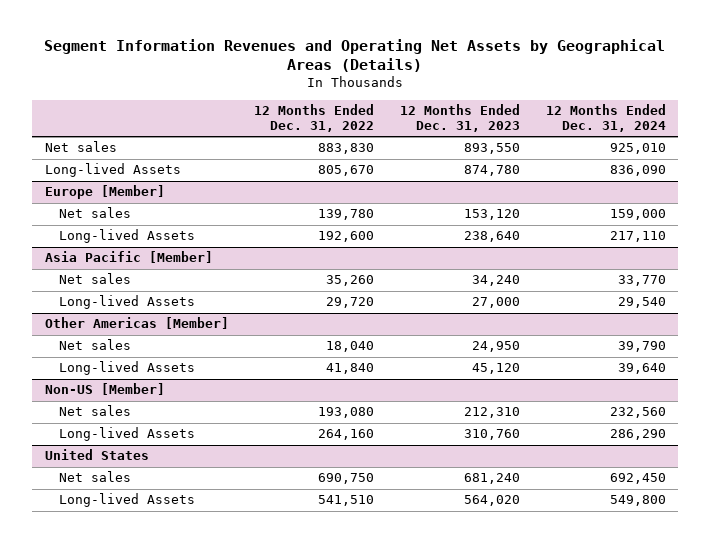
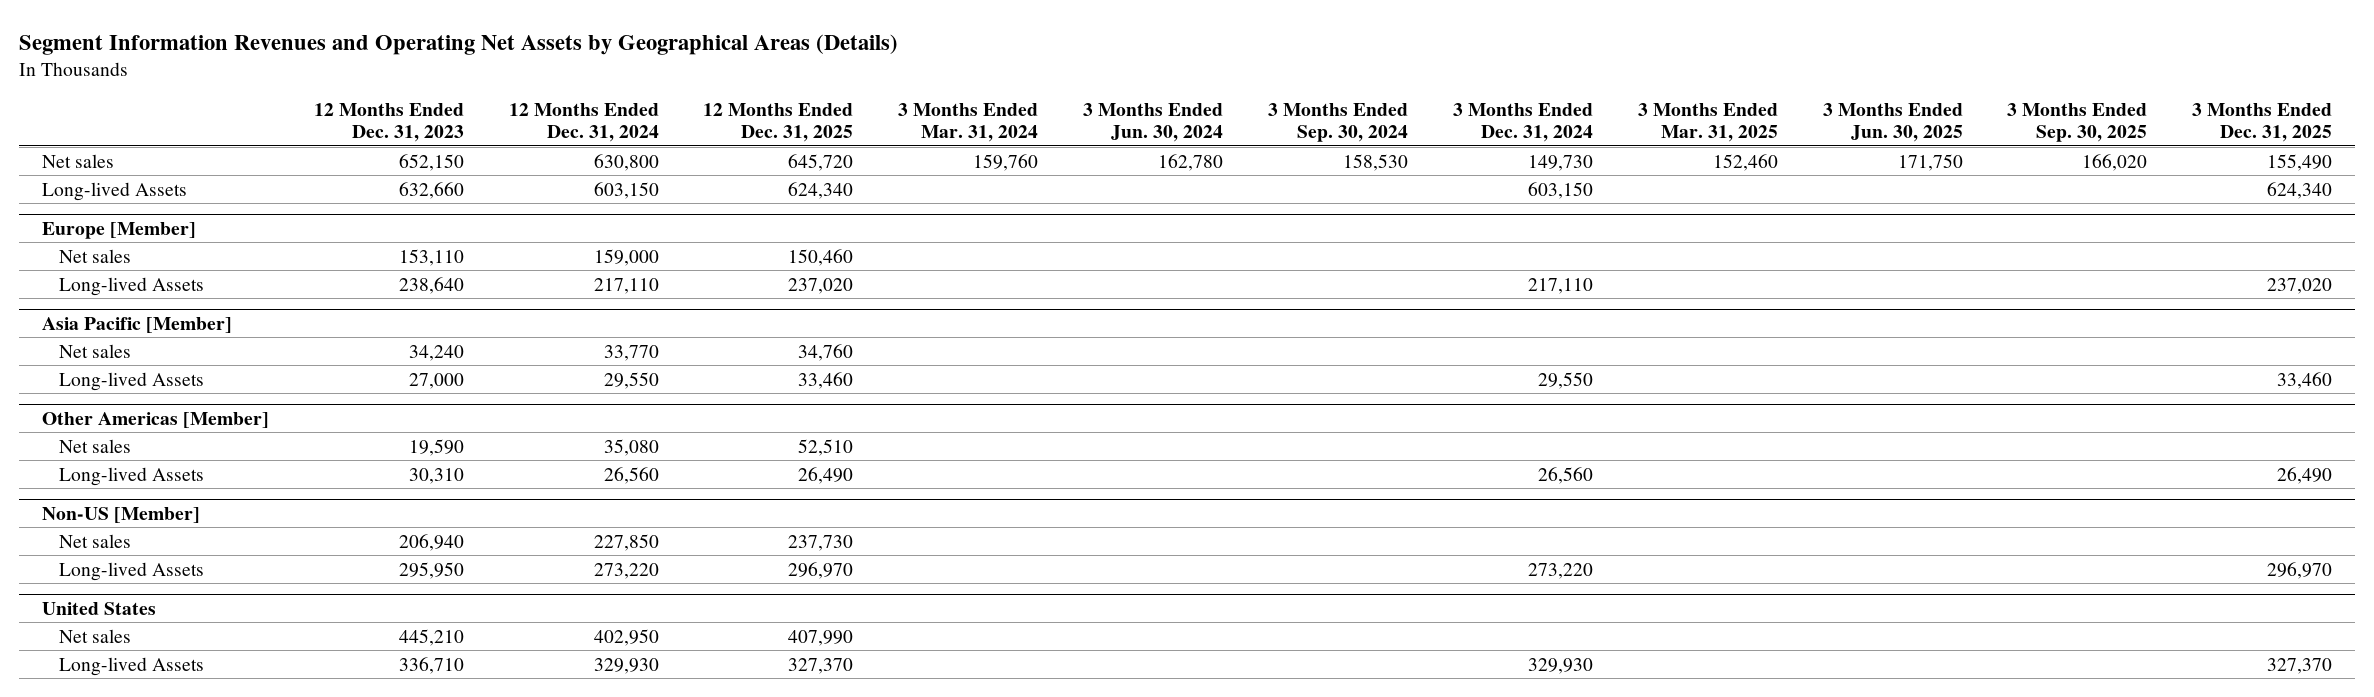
[254,104,375,133] 12 Months Ended Dec. 31, 2022 -> none
none -> [703,102,854,143] 12 Months Ended Dec. 31, 2025
none -> [898,102,1039,143] 3 Months Ended Mar. 31, 2024
none -> [1083,102,1224,143] 3 Months Ended Jun. 30, 2024
none -> [1268,102,1409,143] 3 Months Ended Sep. 30, 2024
none -> [1452,102,1593,143] 3 Months Ended Dec. 31, 2024
none -> [1637,102,1778,143] 3 Months Ended Mar. 31, 2025
none -> [1822,102,1963,143] 3 Months Ended Jun. 30, 2025
none -> [2007,102,2148,143] 3 Months Ended Sep. 30, 2025
none -> [2192,102,2333,143] 3 Months Ended Dec. 31, 2025
[463,143,520,155] 893,550 -> [398,153,464,171] 652,150
[609,143,666,155] 925,010 -> [593,153,659,171] 630,800
[463,165,520,177] 874,780 -> [398,181,464,199] 632,660
[609,165,666,177] 836,090 -> [593,181,659,199] 603,150
[463,209,520,221] 153,120 -> [398,248,464,266] 153,110
[617,297,666,309] 29,540 -> [603,371,659,389] 29,550
[471,341,520,353] 24,950 -> [408,438,464,456] 19,590
[617,341,666,353] 39,790 -> [603,438,659,456] 35,080
[471,363,520,375] 45,120 -> [408,467,464,484] 30,310
[617,363,666,375] 39,640 -> [603,466,659,484] 26,560
[463,407,520,419] 212,310 -> [398,533,464,551] 206,940
[609,407,666,419] 232,560 -> [593,533,659,551] 227,850
[463,429,520,441] 310,760 -> [398,561,464,579] 295,950
[609,429,666,441] 286,290 -> [593,562,659,579] 273,220
[463,473,520,485] 681,240 -> [398,628,464,646] 445,210
[609,473,666,485] 692,450 -> [593,628,659,646] 402,950
[463,495,520,507] 564,020 -> [398,656,464,674] 336,710
[609,495,666,507] 549,800 -> [593,657,659,674] 329,930

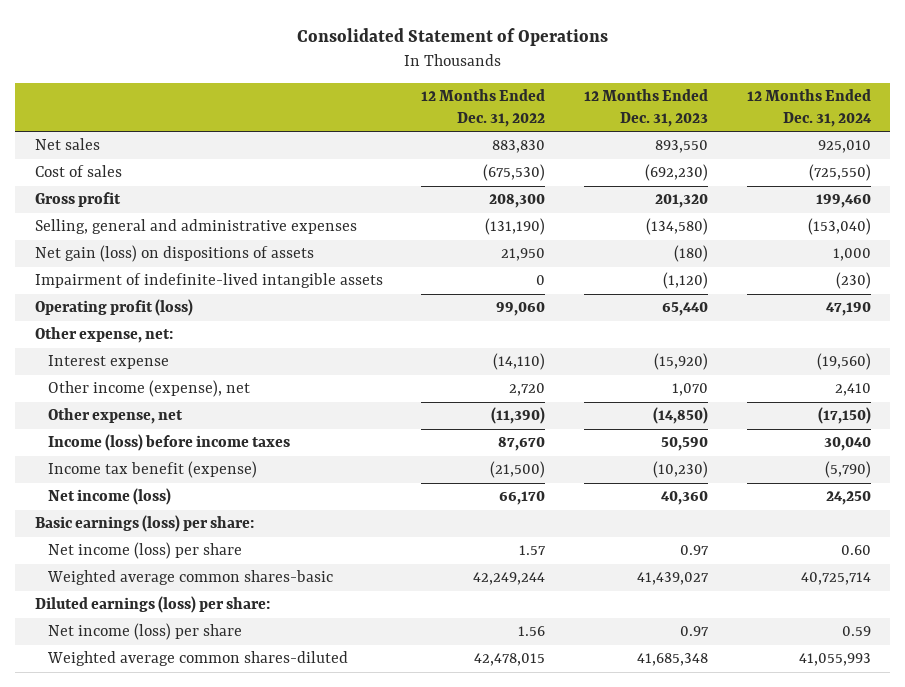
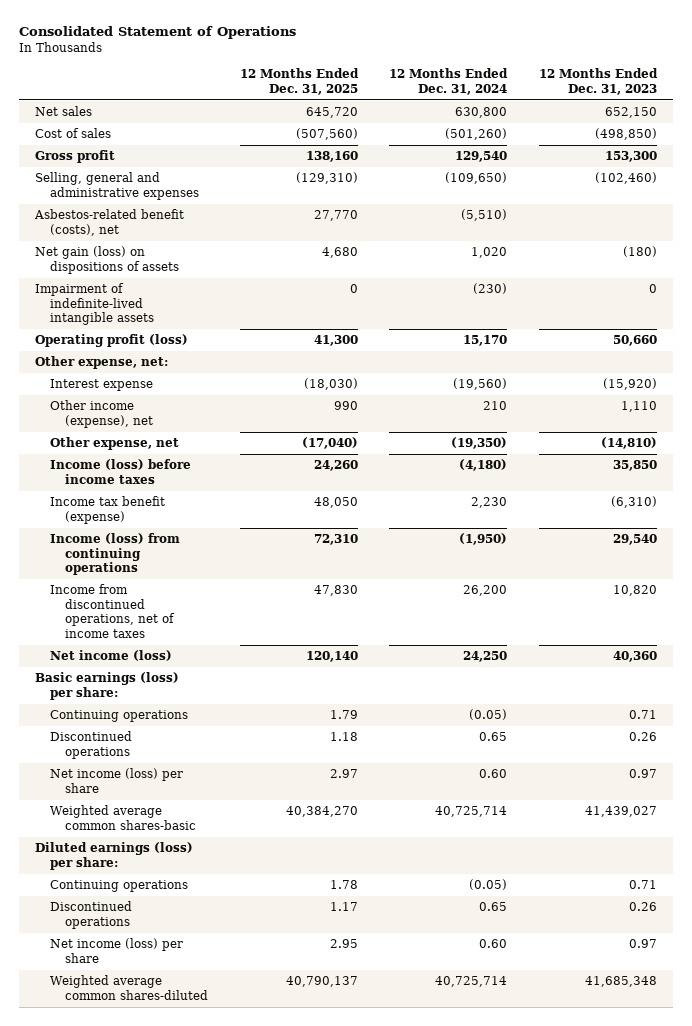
[421,89,546,127] 12 Months Ended Dec. 31, 2022 -> none
none -> [239,68,359,95] 12 Months Ended Dec. 31, 2025
[655,140,709,154] 893,550 -> [605,107,658,119] 652,150
[817,140,871,154] 925,010 -> [455,107,508,119] 630,800
[645,164,709,182] (692,230) -> [595,128,658,141] (498,850)
[808,164,871,182] (725,550) -> [445,128,508,141] (501,260)
[655,194,709,209] 201,320 -> [605,151,658,163] 153,300
[815,194,871,209] 199,460 -> [455,151,508,163] 129,540
[646,218,709,236] (134,580) -> [595,172,658,185] (102,460)
[807,218,871,236] (153,040) -> [445,172,508,185] (109,650)
none -> [33,209,184,236] Asbestos-related benefit (costs), net
[832,248,871,262] 1,000 -> [471,247,508,259] 1,020
[663,272,709,290] (1,120) -> [649,284,658,294] 0
[662,302,709,317] 65,440 -> [613,335,658,347] 50,660
[825,302,871,317] 47,190 -> [463,335,508,347] 15,170
[672,383,709,397] 1,070 -> [621,401,658,413] 1,110
[834,383,871,397] 2,410 -> [483,401,508,411] 210
[653,407,709,425] (14,850) -> [601,437,658,450] (14,810)
[817,407,871,425] (17,150) -> [451,437,508,450] (19,350)
[661,437,709,452] 50,590 -> [613,460,658,472] 35,850
[823,437,871,452] 30,040 -> [459,459,508,472] (4,180)
[653,461,709,479] (10,230) -> [611,496,658,509] (6,310)
[824,461,871,479] (5,790) -> [471,497,508,509] 2,230
none -> [49,533,180,576] Income (loss) from continuing operations
none -> [49,584,175,638] Income from discontinued operations, net of income taxes
none -> [49,710,188,723] Continuing operations
none -> [49,731,132,759] Discontinued operations
none -> [49,880,188,893] Continuing operations
none -> [49,901,132,929] Discontinued operations
[841,626,871,637] 0.59 -> [479,939,508,949] 0.60
[798,653,871,667] 41,055,993 -> [435,976,508,988] 40,725,714

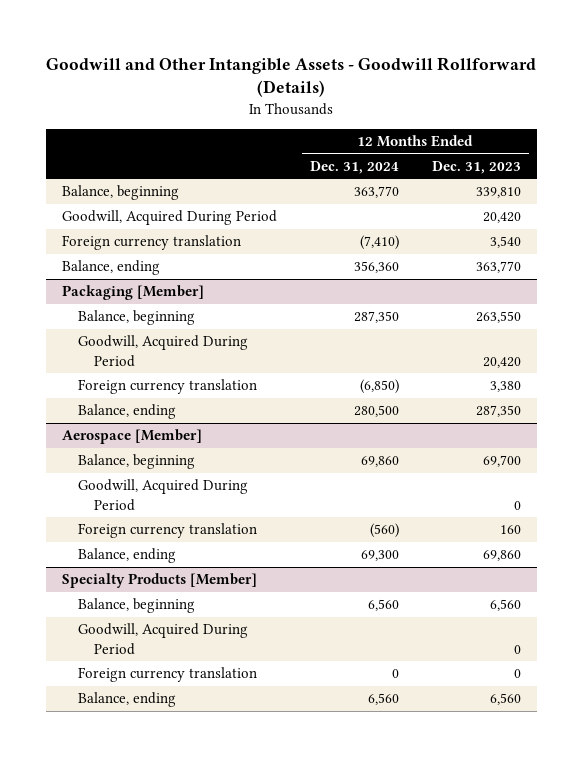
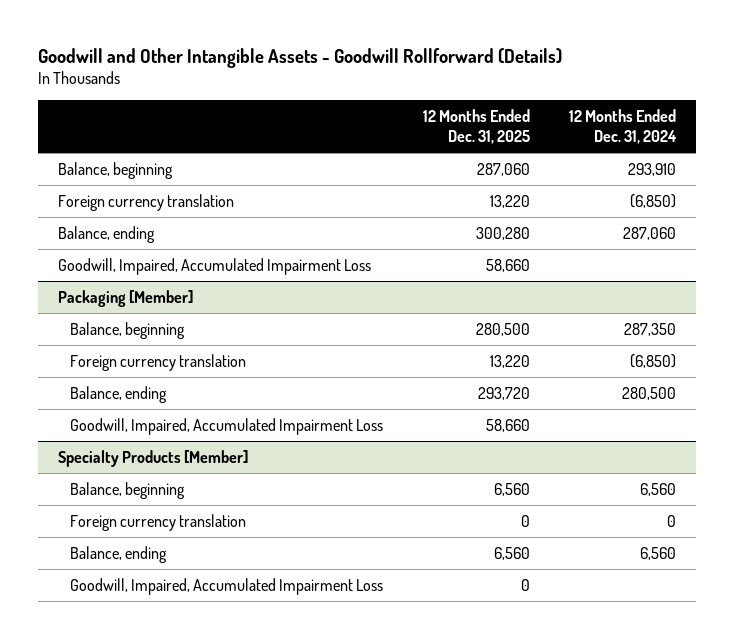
[431,160,521,174] Dec. 31, 2023 -> none
none -> [422,109,530,144] 12 Months Ended Dec. 31, 2025
[62,210,278,226] Goodwill, Acquired During Period -> none
[353,186,399,199] 363,770 -> [628,162,677,176] 293,910
[359,235,399,251] (7,410) -> [630,193,677,208] (6,850)
[353,261,399,274] 356,360 -> [623,226,677,240] 287,060
none -> [57,257,371,275] Goodwill, Impaired, Accumulated Impairment Loss
[78,335,249,367] Goodwill, Acquired During Period -> none
[62,429,203,445] Aerospace [Member] -> none
[78,454,196,470] Balance, beginning -> none
[78,479,249,511] Goodwill, Acquired During Period -> none
[78,523,258,539] Foreign currency translation -> none
[78,548,177,564] Balance, ending -> none
none -> [70,417,384,435] Goodwill, Impaired, Accumulated Impairment Loss
[78,623,249,655] Goodwill, Acquired During Period -> none
none -> [70,577,384,595] Goodwill, Impaired, Accumulated Impairment Loss

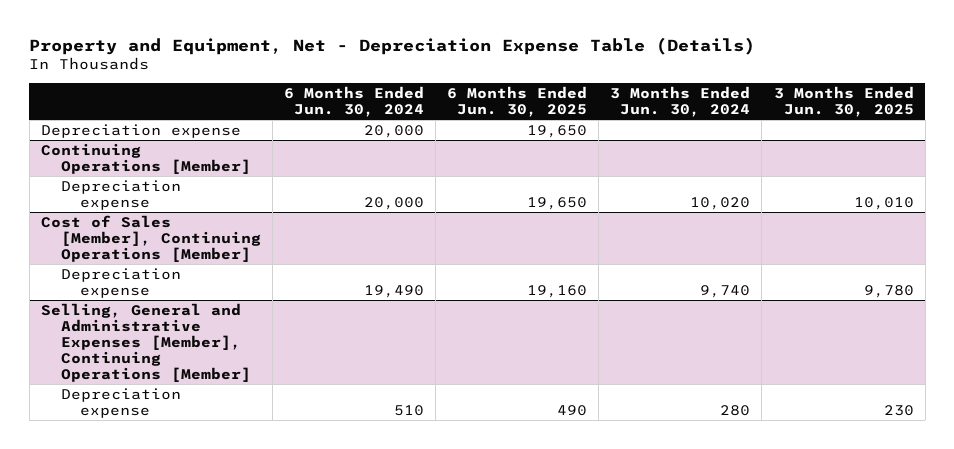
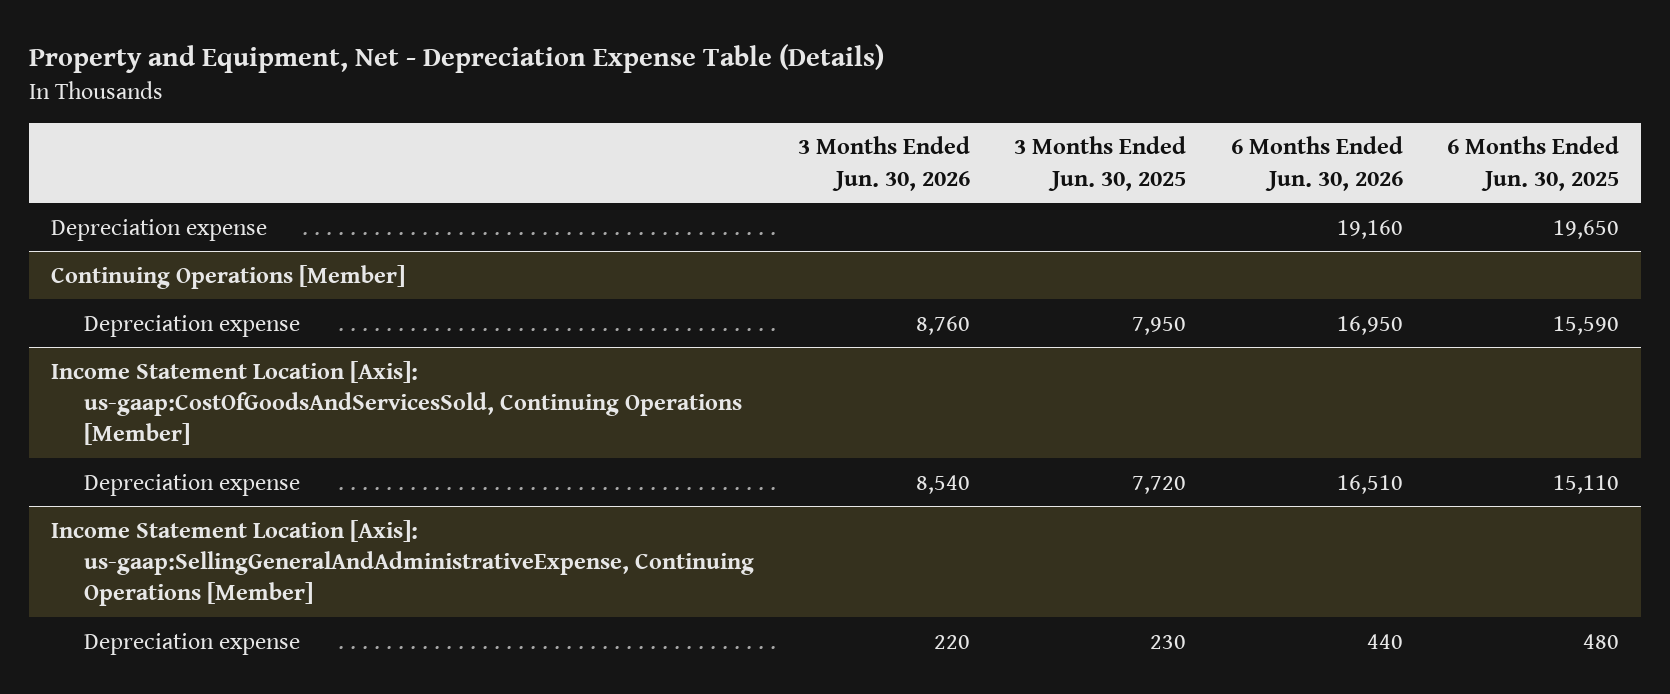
[283,86,424,118] 6 Months Ended Jun. 30, 2024 -> none
[610,86,751,118] 3 Months Ended Jun. 30, 2024 -> none
none -> [798,136,971,191] 3 Months Ended Jun. 30, 2026
none -> [1230,136,1403,191] 6 Months Ended Jun. 30, 2026
[40,214,261,263] Cost of Sales [Member], Continuing Operations [Member] -> none
[40,302,251,383] Selling, General and Administrative Expenses [Member], Continuing Operations [Member] -> none
[527,196,588,210] 19,650 -> [1553,315,1620,335] 15,590
[853,196,914,210] 10,010 -> [1132,316,1187,335] 7,950
none -> [50,360,742,446] Income Statement Location [Axis]: us-gaap:CostOfGoodsAndServicesSold, Continuing Operations [Member]
[527,284,588,298] 19,160 -> [1553,474,1620,494] 15,110
[863,284,914,298] 9,780 -> [1132,475,1187,494] 7,720
none -> [50,519,754,607] Income Statement Location [Axis]: us-gaap:SellingGeneralAndAdministrativeExpense, Continuing Operations [Member]
[557,404,588,416] 490 -> [1583,633,1620,649] 480

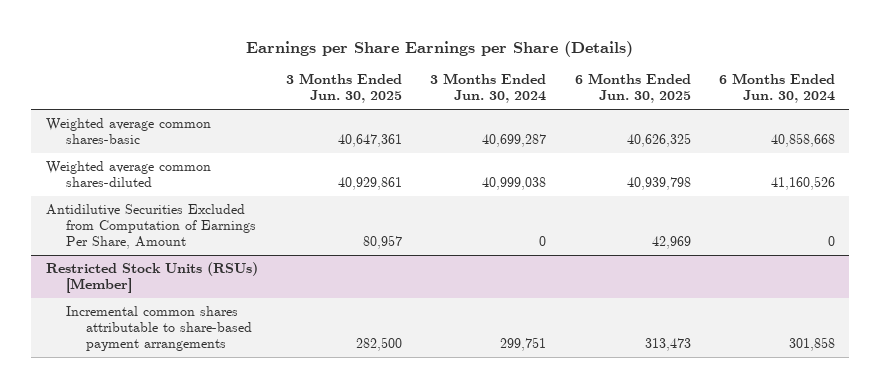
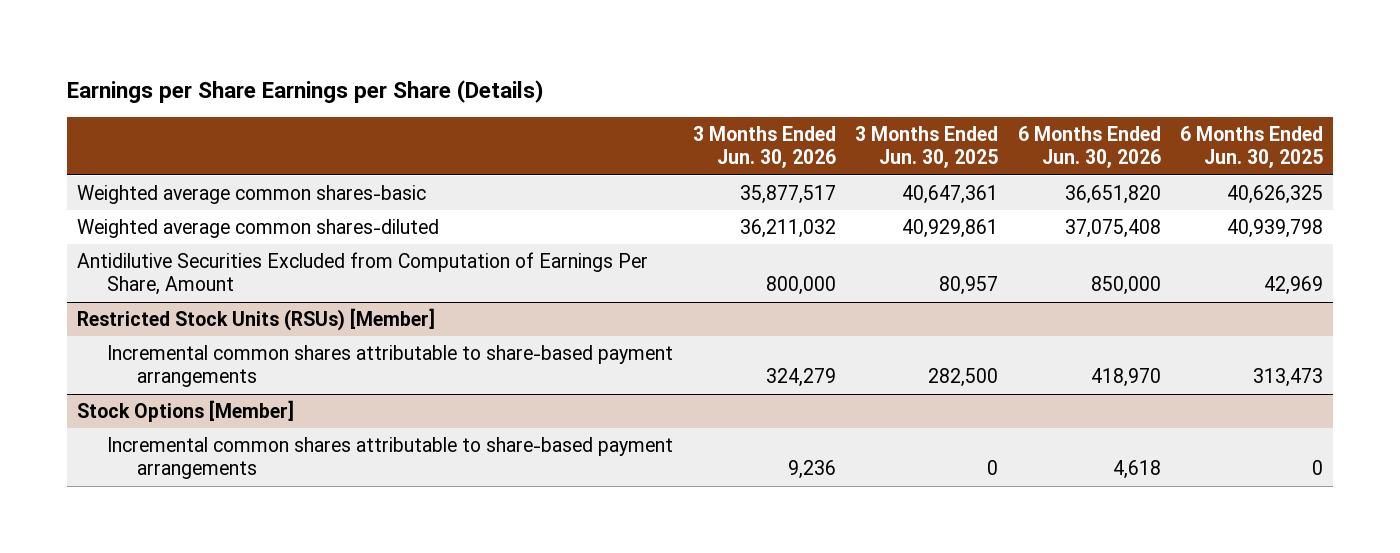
[430,73,547,104] 3 Months Ended Jun. 30, 2024 -> none
[718,73,835,104] 6 Months Ended Jun. 30, 2024 -> none
none -> [692,125,836,169] 3 Months Ended Jun. 30, 2026
none -> [1017,125,1161,169] 6 Months Ended Jun. 30, 2026
none -> [77,400,295,423] Stock Options [Member]
none -> [107,437,674,480] Incremental common shares attributable to share-based payment arrangements

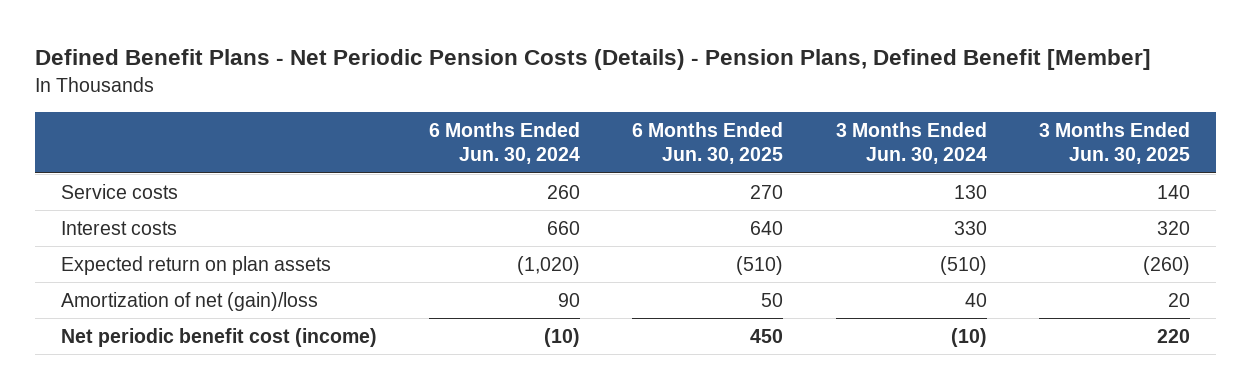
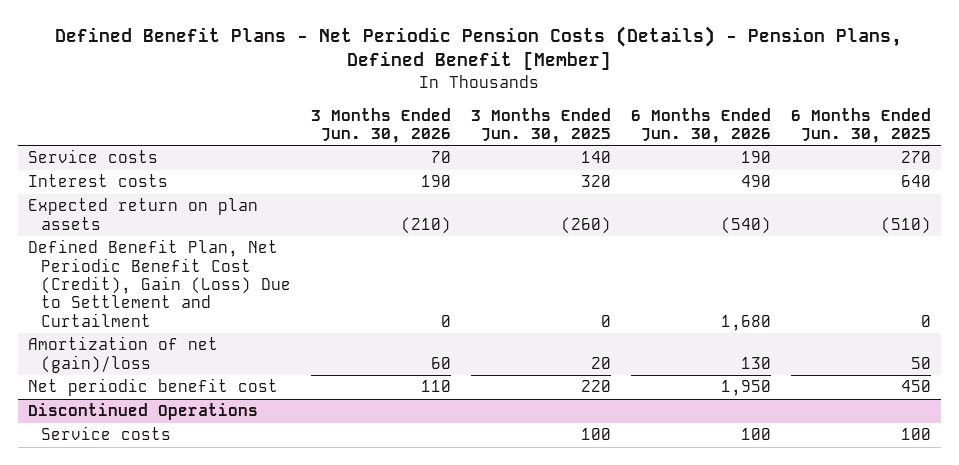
[429,121,581,165] 6 Months Ended Jun. 30, 2024 -> none
[835,121,987,165] 3 Months Ended Jun. 30, 2024 -> none
none -> [311,107,452,143] 3 Months Ended Jun. 30, 2026
none -> [631,107,772,143] 6 Months Ended Jun. 30, 2026
none -> [27,239,292,327] Defined Benefit Plan, Net Periodic Benefit Cost (Credit), Gain (Loss) Due to Settlement and Curtailment
[61,327,378,347] Net periodic benefit cost (income) -> [27,378,278,397] Net periodic benefit cost
none -> [27,403,258,421] Discontinued Operations
none -> [41,426,172,441] Service costs

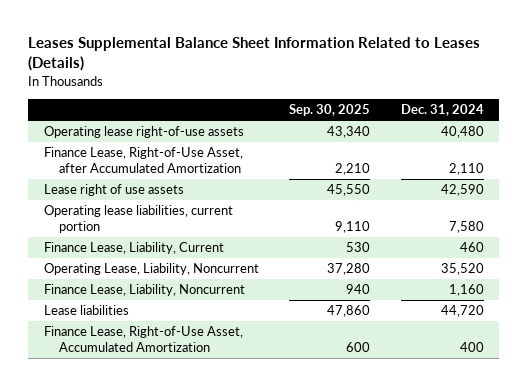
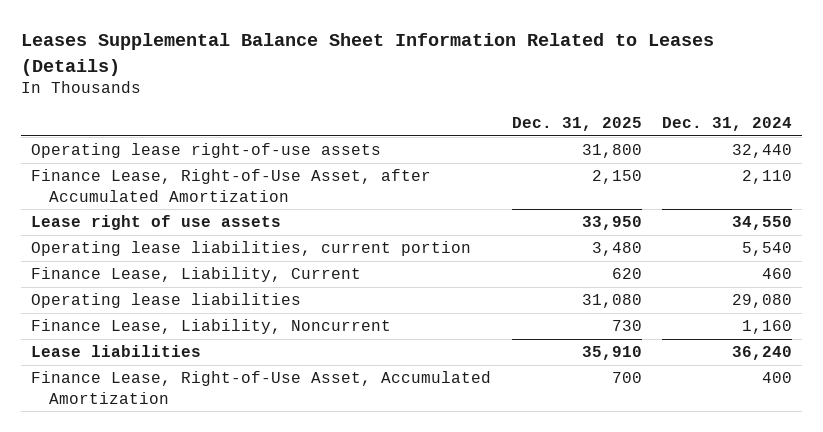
[289,104,371,117] Sep. 30, 2025 -> none
none -> [511,116,642,131] Dec. 31, 2025
[440,126,484,139] 40,480 -> [731,144,792,159] 32,440
[440,184,484,197] 42,590 -> [731,216,792,231] 34,550
[448,220,484,233] 7,580 -> [741,242,792,257] 5,540
[43,263,259,276] Operating Lease, Liability, Noncurrent -> [31,293,302,309] Operating lease liabilities
[440,263,484,276] 35,520 -> [731,294,792,309] 29,080
[440,305,484,318] 44,720 -> [731,346,792,361] 36,240

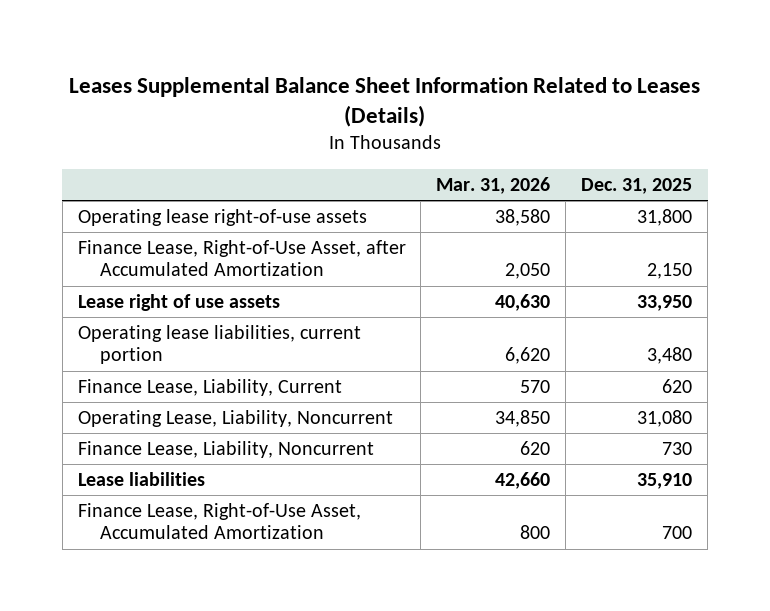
[661,116,792,131] Dec. 31, 2024 -> none
none -> [436,176,551,194] Mar. 31, 2026
[31,293,302,309] Operating lease liabilities -> [77,409,393,427] Operating Lease, Liability, Noncurrent

